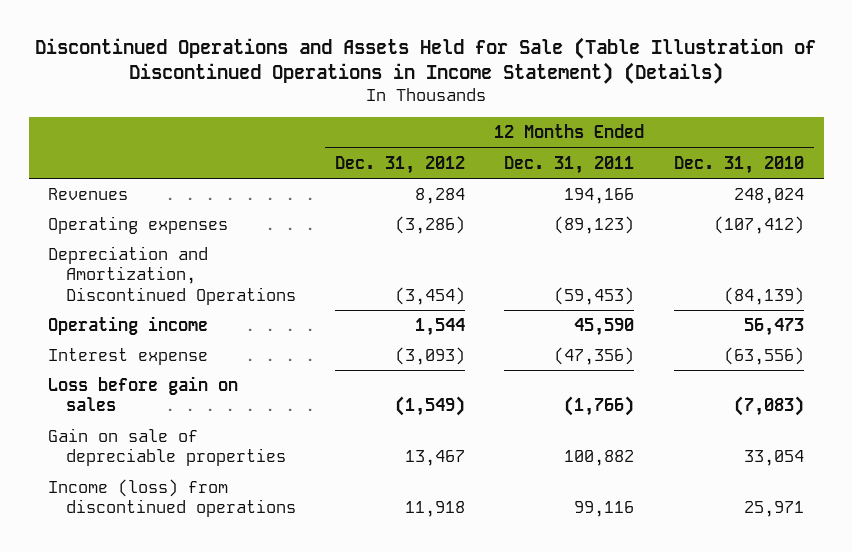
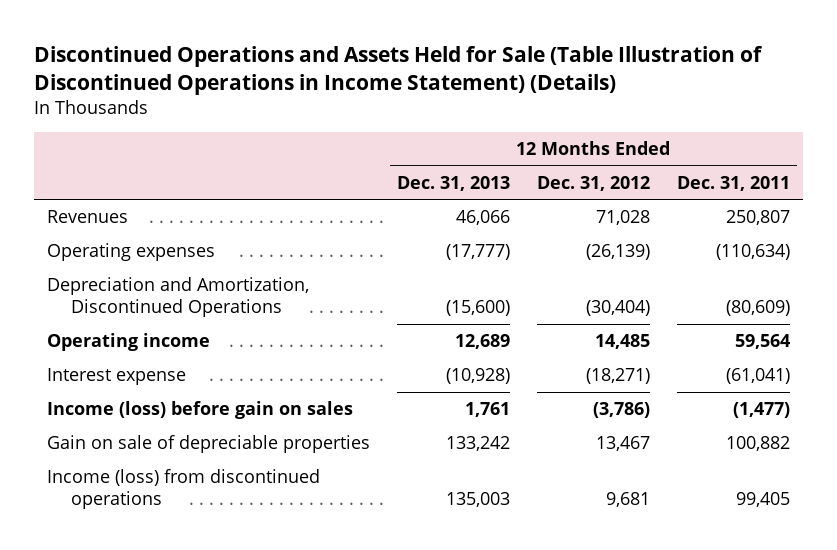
[673,155,804,174] Dec. 31, 2010 -> none
none -> [397,175,511,191] Dec. 31, 2013
[414,187,465,204] 8,284 -> [595,210,650,226] 71,028
[564,187,635,204] 194,166 -> [725,210,790,226] 250,807
[394,215,465,234] (3,286) -> [585,244,650,261] (26,139)
[554,215,635,234] (89,123) -> [715,244,790,261] (110,634)
[394,286,465,305] (3,454) -> [585,300,650,317] (30,404)
[554,286,635,305] (59,453) -> [725,300,790,317] (80,609)
[414,317,465,336] 1,544 -> [594,334,650,350] 14,485
[574,317,635,336] 45,590 -> [734,334,790,350] 59,564
[394,346,465,365] (3,093) -> [585,368,650,385] (18,271)
[554,346,635,365] (47,356) -> [725,368,790,385] (61,041)
[48,375,239,412] Loss before gain on sales -> [47,401,354,420] Income (loss) before gain on sales
[394,396,465,417] (1,549) -> [592,402,650,419] (3,786)
[564,396,635,417] (1,766) -> [732,402,790,419] (1,477)
[404,501,465,518] 11,918 -> [605,492,650,508] 9,681
[574,501,635,518] 99,116 -> [735,492,790,508] 99,405

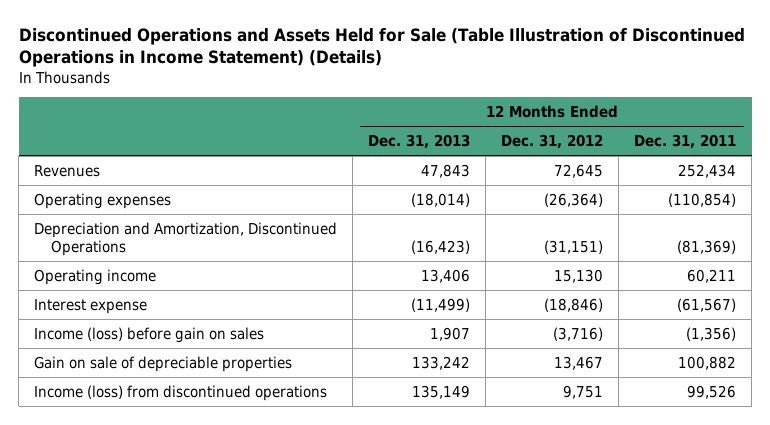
[456,210,511,226] 46,066 -> [421,163,471,178] 47,843
[595,210,650,226] 71,028 -> [554,163,604,178] 72,645
[725,210,790,226] 250,807 -> [678,163,737,178] 252,434
[446,244,511,261] (17,777) -> [411,192,471,207] (18,014)
[585,244,650,261] (26,139) -> [544,192,604,207] (26,364)
[715,244,790,261] (110,634) -> [668,192,737,207] (110,854)
[446,300,511,317] (15,600) -> [411,239,471,254] (16,423)
[585,300,650,317] (30,404) -> [544,239,604,254] (31,151)
[725,300,790,317] (80,609) -> [677,239,737,254] (81,369)
[455,334,511,350] 12,689 -> [421,268,471,283] 13,406
[594,334,650,350] 14,485 -> [554,268,604,283] 15,130
[734,334,790,350] 59,564 -> [687,268,737,283] 60,211
[446,368,511,385] (10,928) -> [411,297,471,312] (11,499)
[585,368,650,385] (18,271) -> [544,297,604,312] (18,846)
[725,368,790,385] (61,041) -> [677,297,737,312] (61,567)
[465,402,511,418] 1,761 -> [430,326,471,341] 1,907
[592,402,650,419] (3,786) -> [553,326,604,341] (3,716)
[732,402,790,419] (1,477) -> [686,326,737,341] (1,356)
[446,492,511,508] 135,003 -> [412,384,471,399] 135,149
[605,492,650,508] 9,681 -> [563,384,604,399] 9,751
[735,492,790,508] 99,405 -> [687,384,737,399] 99,526

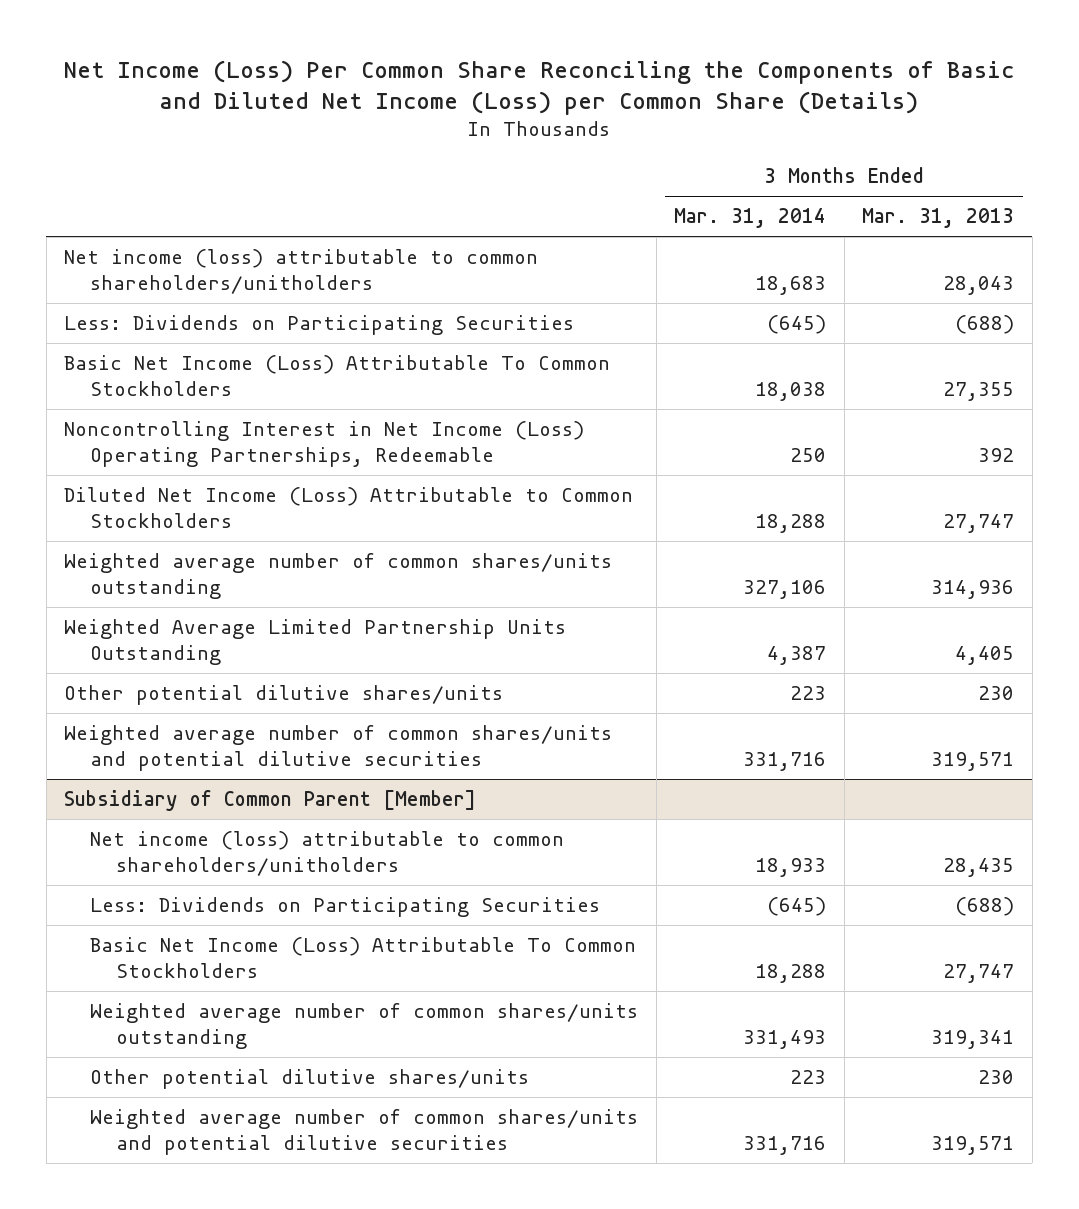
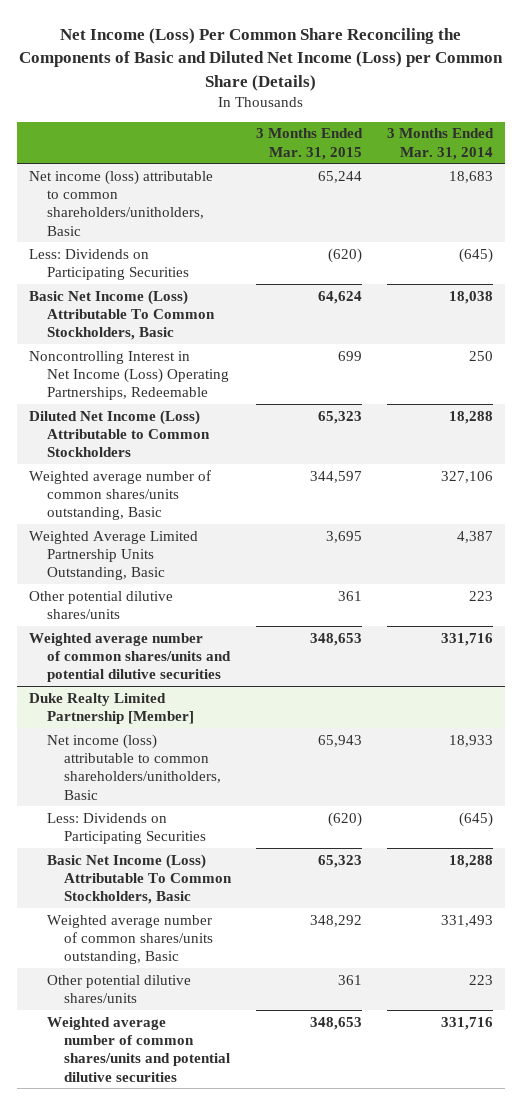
[862,208,1015,229] Mar. 31, 2013 -> none
none -> [255,128,363,160] 3 Months Ended Mar. 31, 2015
[64,248,539,295] Net income (loss) attributable to common shareholders/unitholders -> [29,169,214,236] Net income (loss) attributable to common shareholders/unitholders, Basic
[64,354,611,397] Basic Net Income (Loss) Attributable To Common Stockholders -> [29,289,215,341] Basic Net Income (Loss) Attributable To Common Stockholders, Basic
[64,552,613,600] Weighted average number of common shares/units outstanding -> [29,469,212,521] Weighted average number of common shares/units outstanding, Basic
[64,618,567,666] Weighted Average Limited Partnership Units Outstanding -> [29,530,199,581] Weighted Average Limited Partnership Units Outstanding, Basic
[64,789,477,811] Subsidiary of Common Parent [Member] -> none
none -> [29,692,194,724] Duke Realty Limited Partnership [Member]
[89,830,564,877] Net income (loss) attributable to common shareholders/unitholders -> [46,733,221,800] Net income (loss) attributable to common shareholders/unitholders, Basic
[89,936,636,979] Basic Net Income (Loss) Attributable To Common Stockholders -> [46,853,232,905] Basic Net Income (Loss) Attributable To Common Stockholders, Basic
[89,1002,638,1050] Weighted average number of common shares/units outstanding -> [46,914,213,965] Weighted average number of common shares/units outstanding, Basic

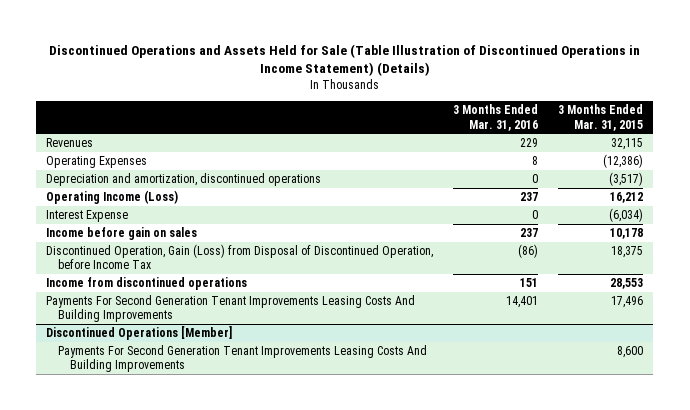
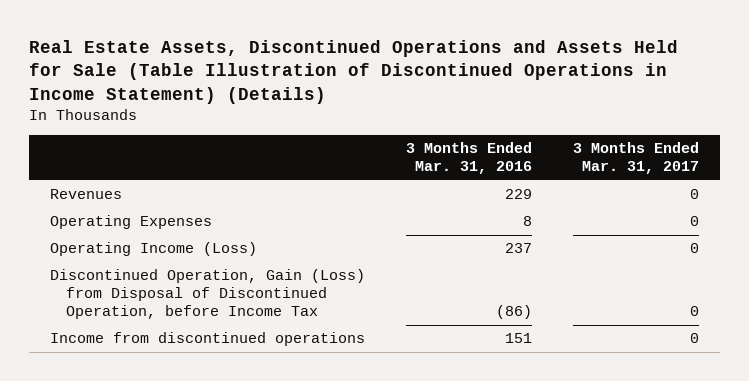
[48,43,640,77] Discontinued Operations and Assets Held for Sale (Table Illustration of Discontinued Operations in Income Statement) (Details) -> [29,39,679,104] Real Estate Assets, Discontinued Operations and Assets Held for Sale (Table Illustration of Discontinued Operations in Income Statement) (Details)
[558,104,644,131] 3 Months Ended Mar. 31, 2015 -> none
none -> [573,142,700,175] 3 Months Ended Mar. 31, 2017
[46,173,322,187] Depreciation and amortization, discontinued operations -> none
[46,210,129,223] Interest Expense -> none
[46,227,198,241] Income before gain on sales -> none
[46,295,416,323] Payments For Second Generation Tenant Improvements Leasing Costs And Building Improvements -> none
[46,326,233,341] Discontinued Operations [Member] -> none
[58,345,428,373] Payments For Second Generation Tenant Improvements Leasing Costs And Building Improvements -> none

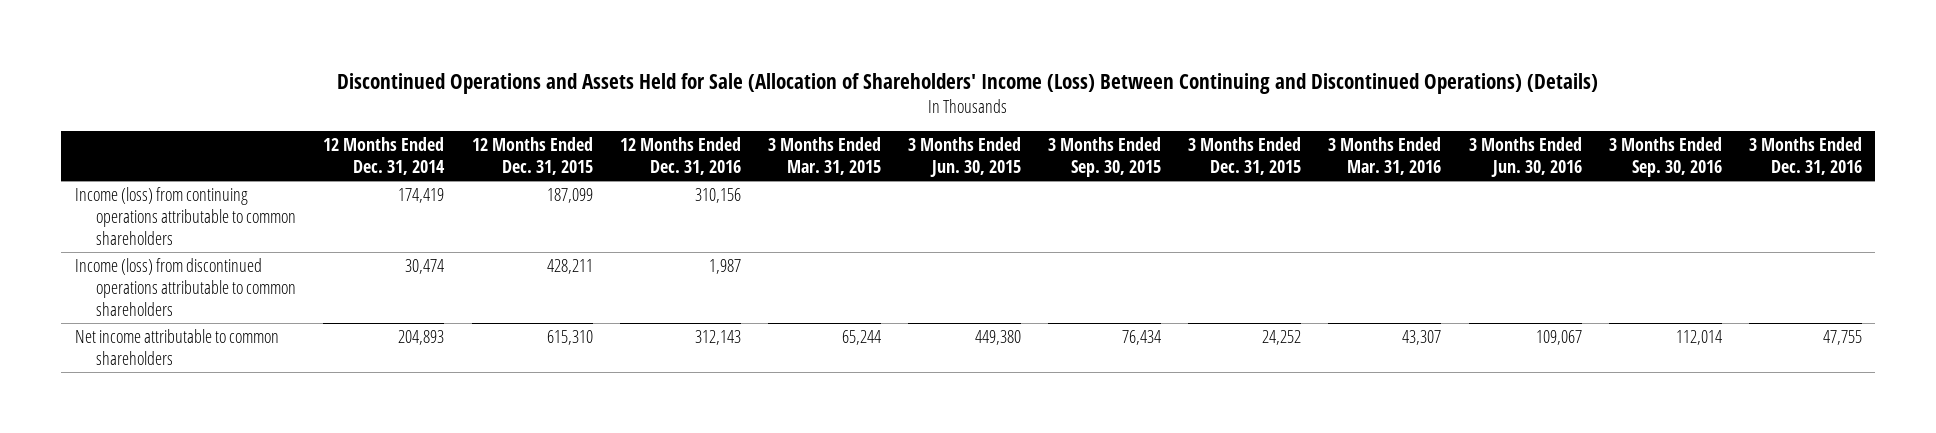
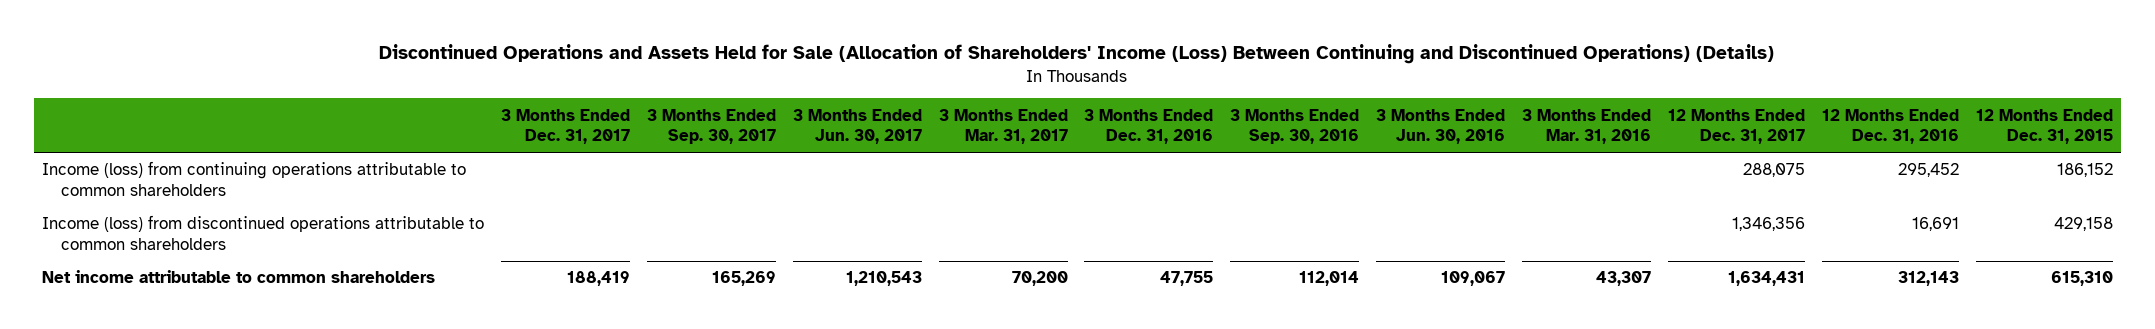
[323,137,446,176] 12 Months Ended Dec. 31, 2014 -> none
[767,137,881,176] 3 Months Ended Mar. 31, 2015 -> none
[907,137,1021,178] 3 Months Ended Jun. 30, 2015 -> none
[1048,137,1162,178] 3 Months Ended Sep. 30, 2015 -> none
[1188,137,1302,176] 3 Months Ended Dec. 31, 2015 -> none
none -> [500,108,630,144] 3 Months Ended Dec. 31, 2017
none -> [646,108,776,144] 3 Months Ended Sep. 30, 2017
none -> [792,108,922,144] 3 Months Ended Jun. 30, 2017
none -> [938,108,1068,144] 3 Months Ended Mar. 31, 2017
none -> [1667,108,1805,144] 12 Months Ended Dec. 31, 2017
[546,187,593,203] 187,099 -> [2056,163,2113,178] 186,152
[694,187,741,203] 310,156 -> [1897,163,1959,178] 295,452
[546,258,593,274] 428,211 -> [2053,217,2113,232] 429,158
[708,258,741,274] 1,987 -> [1911,217,1959,232] 16,691

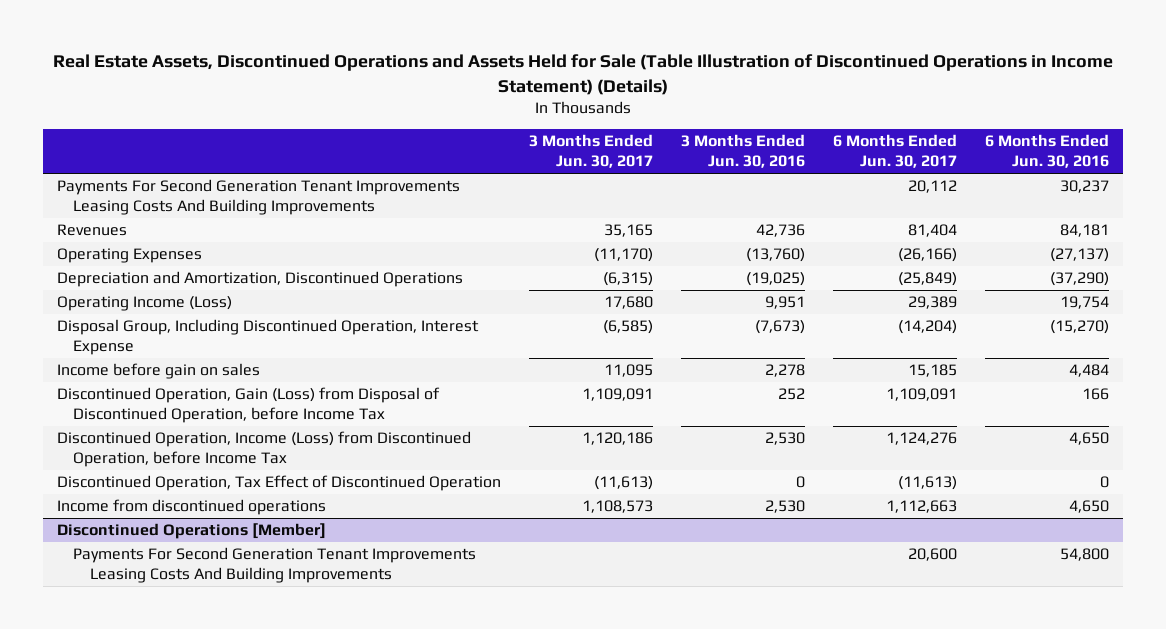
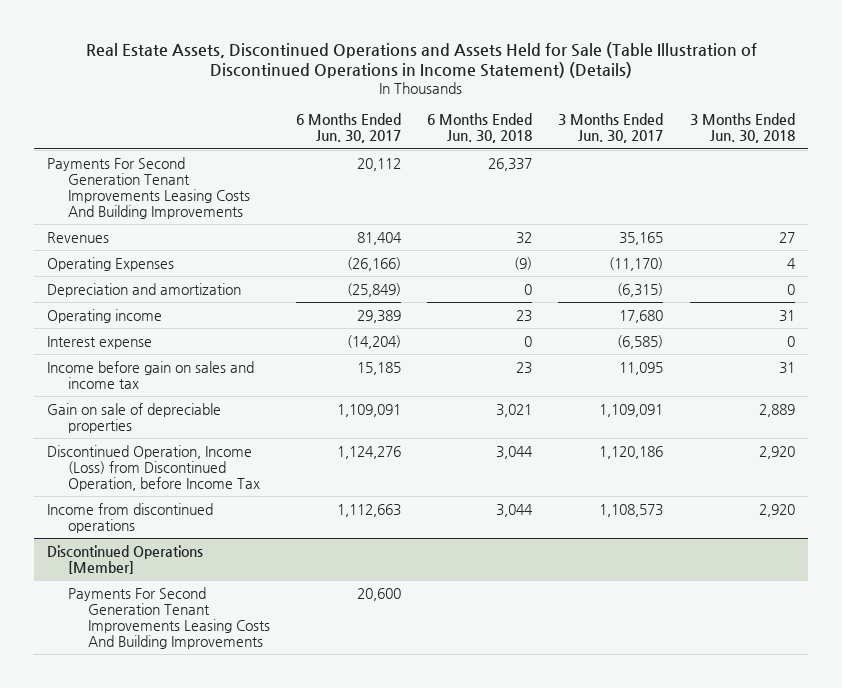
[680,134,805,169] 3 Months Ended Jun. 30, 2016 -> none
[984,134,1109,169] 6 Months Ended Jun. 30, 2016 -> none
none -> [427,113,533,144] 6 Months Ended Jun. 30, 2018
none -> [689,113,795,144] 3 Months Ended Jun. 30, 2018
[56,271,463,288] Depreciation and Amortization, Discontinued Operations -> [47,282,242,297] Depreciation and amortization
[56,296,232,312] Operating Income (Loss) -> [47,308,163,323] Operating income
[56,319,479,356] Disposal Group, Including Discontinued Operation, Interest Expense -> [47,335,153,349] Interest expense
[56,363,260,380] Income before gain on sales -> [47,360,255,389] Income before gain on sales and income tax
[56,387,440,424] Discontinued Operation, Gain (Loss) from Disposal of Discontinued Operation, before Income Tax -> [47,402,222,433] Gain on sale of depreciable properties
[56,475,501,492] Discontinued Operation, Tax Effect of Discontinued Operation -> none

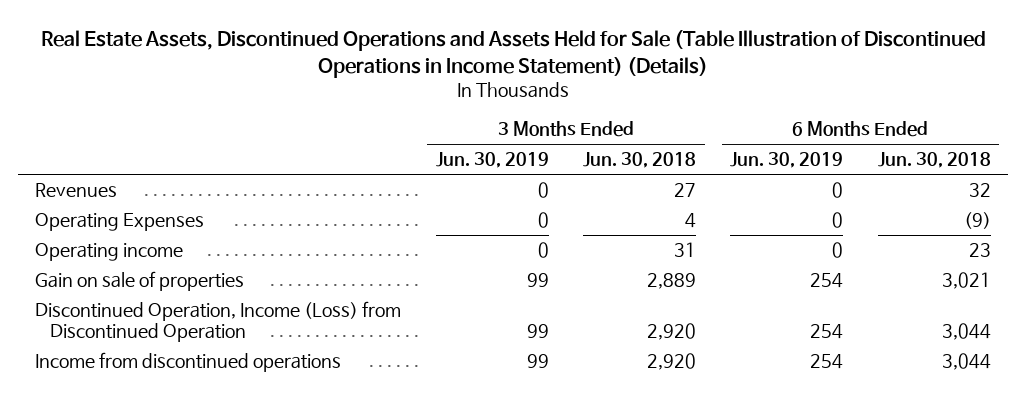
[296,113,402,144] 6 Months Ended Jun. 30, 2017 -> none
[558,113,664,144] 3 Months Ended Jun. 30, 2017 -> none
none -> [435,152,549,169] Jun. 30, 2019
none -> [730,152,844,169] Jun. 30, 2019
[47,156,250,219] Payments For Second Generation Tenant Improvements Leasing Costs And Building Improvements -> none
[47,282,242,297] Depreciation and amortization -> none
[47,335,153,349] Interest expense -> none
[47,360,255,389] Income before gain on sales and income tax -> none
[47,402,222,433] Gain on sale of depreciable properties -> [35,271,245,292] Gain on sale of properties
[47,444,260,491] Discontinued Operation, Income (Loss) from Discontinued Operation, before Income Tax -> [35,301,402,342] Discontinued Operation, Income (Loss) from Discontinued Operation
[47,544,204,574] Discontinued Operations [Member] -> none
[67,586,271,649] Payments For Second Generation Tenant Improvements Leasing Costs And Building Improvements -> none

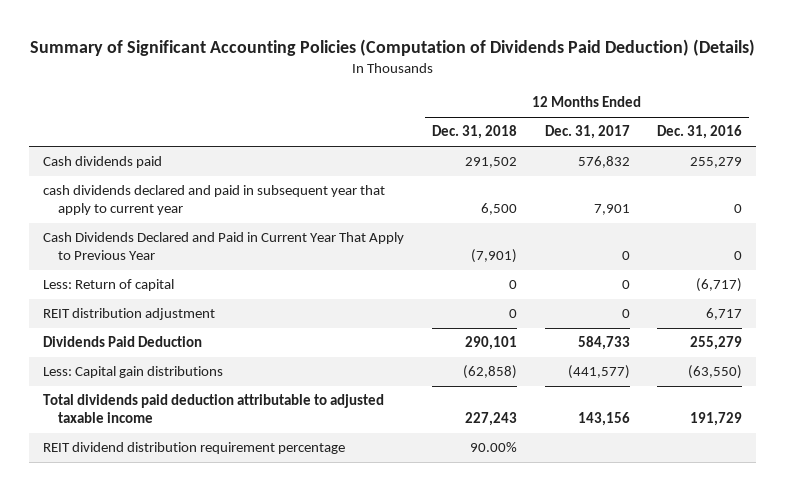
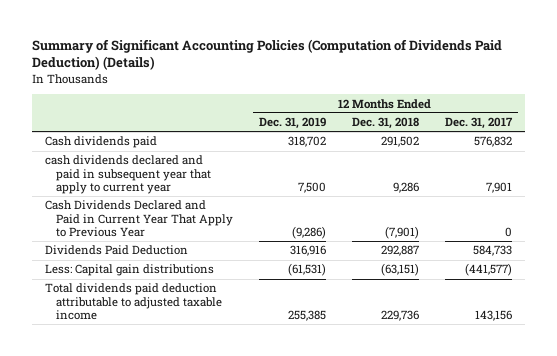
[657,125,743,140] Dec. 31, 2016 -> none
none -> [259,117,327,130] Dec. 31, 2019
[481,203,518,216] 6,500 -> [392,182,419,194] 9,286
[43,279,175,292] Less: Return of capital -> none
[43,308,216,321] REIT distribution adjustment -> none
[43,442,346,455] REIT dividend distribution requirement percentage -> none
[465,336,518,351] 290,101 -> [380,245,419,257] 292,887
[463,365,518,380] (62,858) -> [380,263,419,277] (63,151)
[465,412,518,427] 227,243 -> [380,310,419,322] 229,736

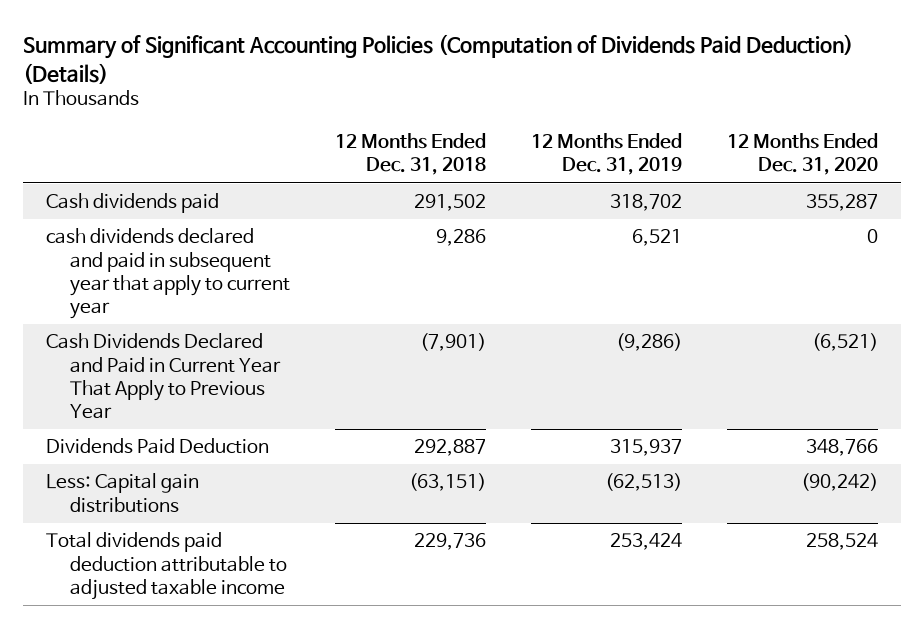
[444,117,513,130] Dec. 31, 2017 -> none
none -> [727,133,879,176] 12 Months Ended Dec. 31, 2020
[298,182,327,194] 7,500 -> [632,229,683,247] 6,521
[290,245,327,257] 316,916 -> [610,439,683,457] 315,937
[288,263,327,277] (61,531) -> [605,473,683,492] (62,513)
[288,310,327,322] 255,385 -> [610,533,683,551] 253,424

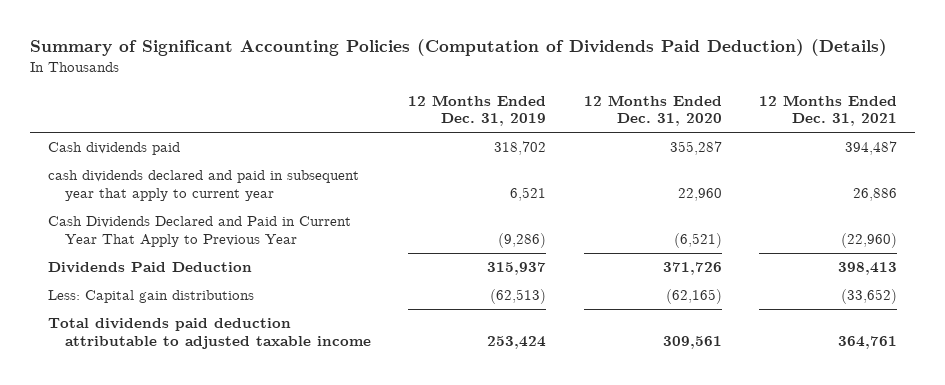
[335,133,487,176] 12 Months Ended Dec. 31, 2018 -> none
none -> [758,94,897,127] 12 Months Ended Dec. 31, 2021
[867,229,879,244] 0 -> [677,187,722,201] 22,960
[806,439,879,457] 348,766 -> [662,262,722,276] 371,726
[801,473,879,492] (90,242) -> [665,289,722,305] (62,165)
[806,533,879,551] 258,524 -> [662,335,722,349] 309,561

